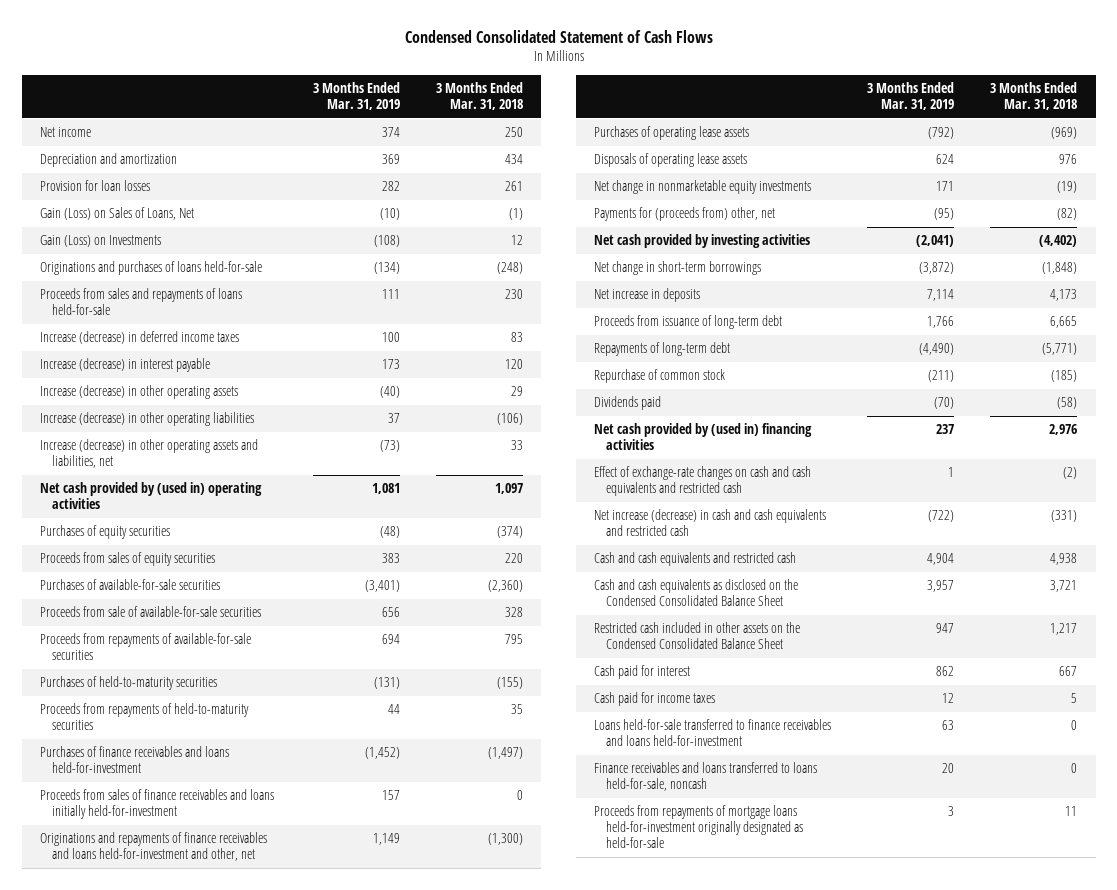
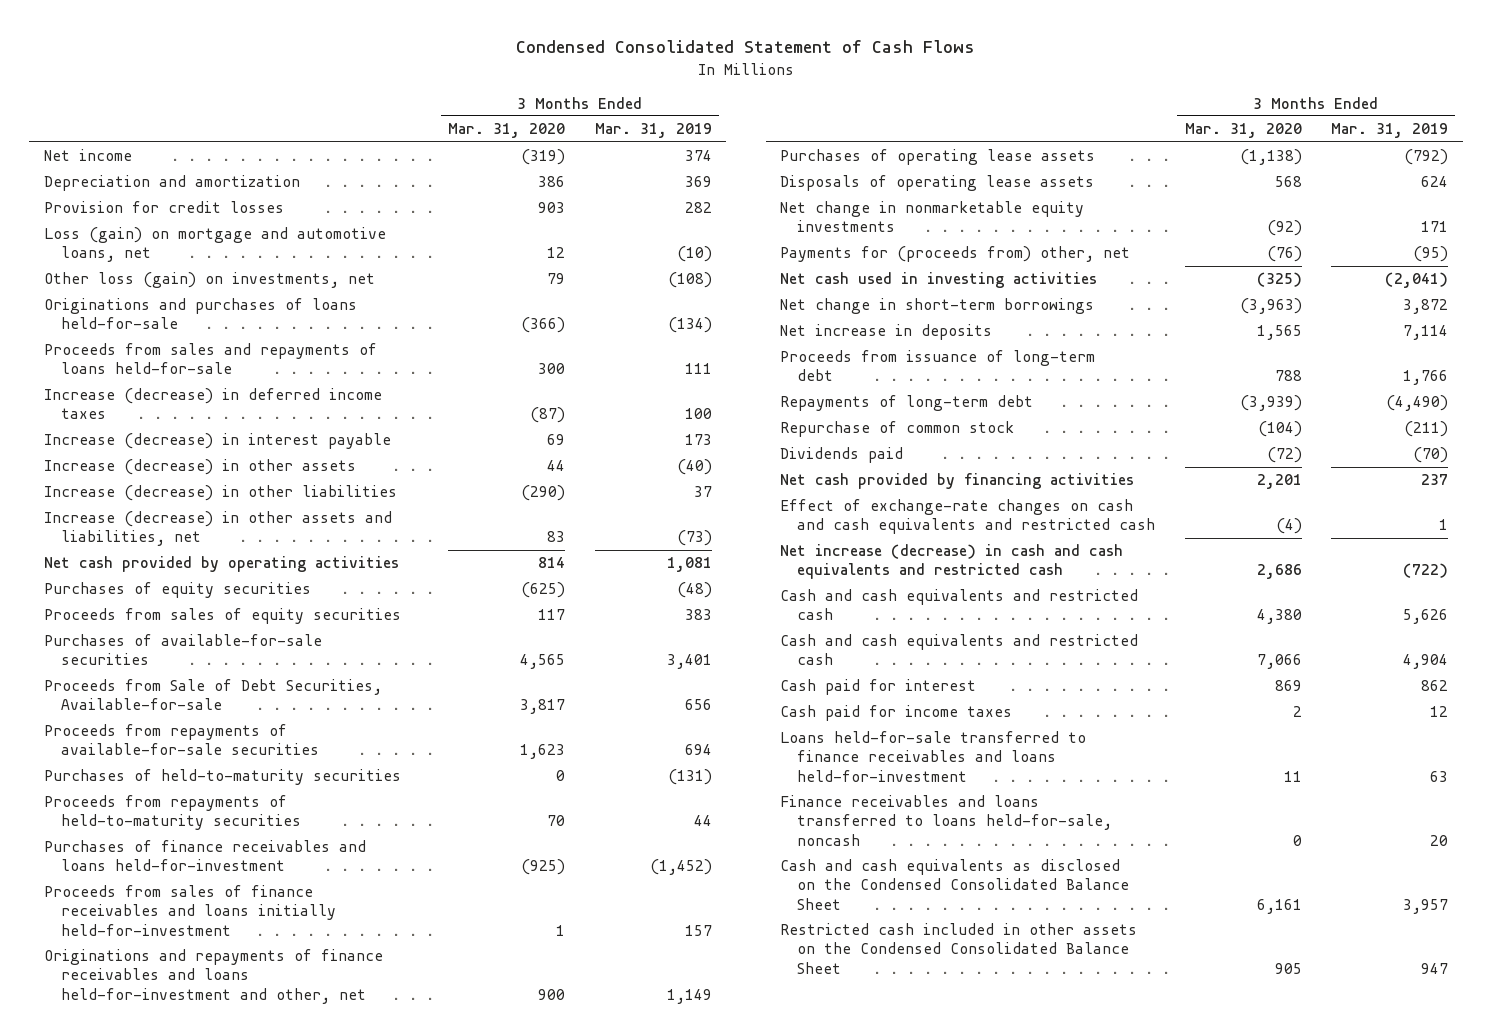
[436,82,524,111] 3 Months Ended Mar. 31, 2018 -> none
none -> [448,123,566,139] Mar. 31, 2020
[39,180,150,192] Provision for loan losses -> [43,201,284,214] Provision for credit losses
[39,207,194,221] Gain (Loss) on Sales of Loans, Net -> [43,227,386,263] Loss (gain) on mortgage and automotive loans, net
[39,235,161,248] Gain (Loss) on Investments -> [43,272,375,289] Other loss (gain) on investments, net
[39,385,238,400] Increase (decrease) in other operating assets -> [43,459,356,476] Increase (decrease) in other assets
[39,412,254,427] Increase (decrease) in other operating liabilities -> [43,485,397,502] Increase (decrease) in other liabilities
[39,439,258,469] Increase (decrease) in other operating assets and liabilities, net -> [43,511,392,547] Increase (decrease) in other assets and liabilities, net
[39,482,262,510] Net cash provided by (used in) operating activities -> [43,556,399,573] Net cash provided by operating activities
[365,580,401,593] (3,401) -> [666,654,712,670] 3,401
[39,606,261,618] Proceeds from sale of available-for-sale securities -> [43,679,382,711] Proceeds from Sale of Debt Securities, Available-for-sale
[593,234,810,249] Net cash provided by investing activities -> [780,272,1098,289] Net cash used in investing activities
[919,262,955,275] (3,872) -> [1403,299,1449,315] 3,872
[593,423,812,451] Net cash provided by (used in) financing activities -> [780,473,1135,490] Net cash provided by financing activities
none -> [780,589,1139,621] Cash and cash equivalents and restricted cash
[593,805,804,849] Proceeds from repayments of mortgage loans held-for-investment originally designated as held-for-sale -> none
[593,579,798,607] Cash and cash equivalents as disclosed on the Condensed Consolidated Balance Sheet -> [780,859,1130,910] Cash and cash equivalents as disclosed on the Condensed Consolidated Balance Sheet
[593,622,800,650] Restricted cash included in other assets on the Condensed Consolidated Balance Sheet -> [780,923,1138,974] Restricted cash included in other assets on the Condensed Consolidated Balance Sheet

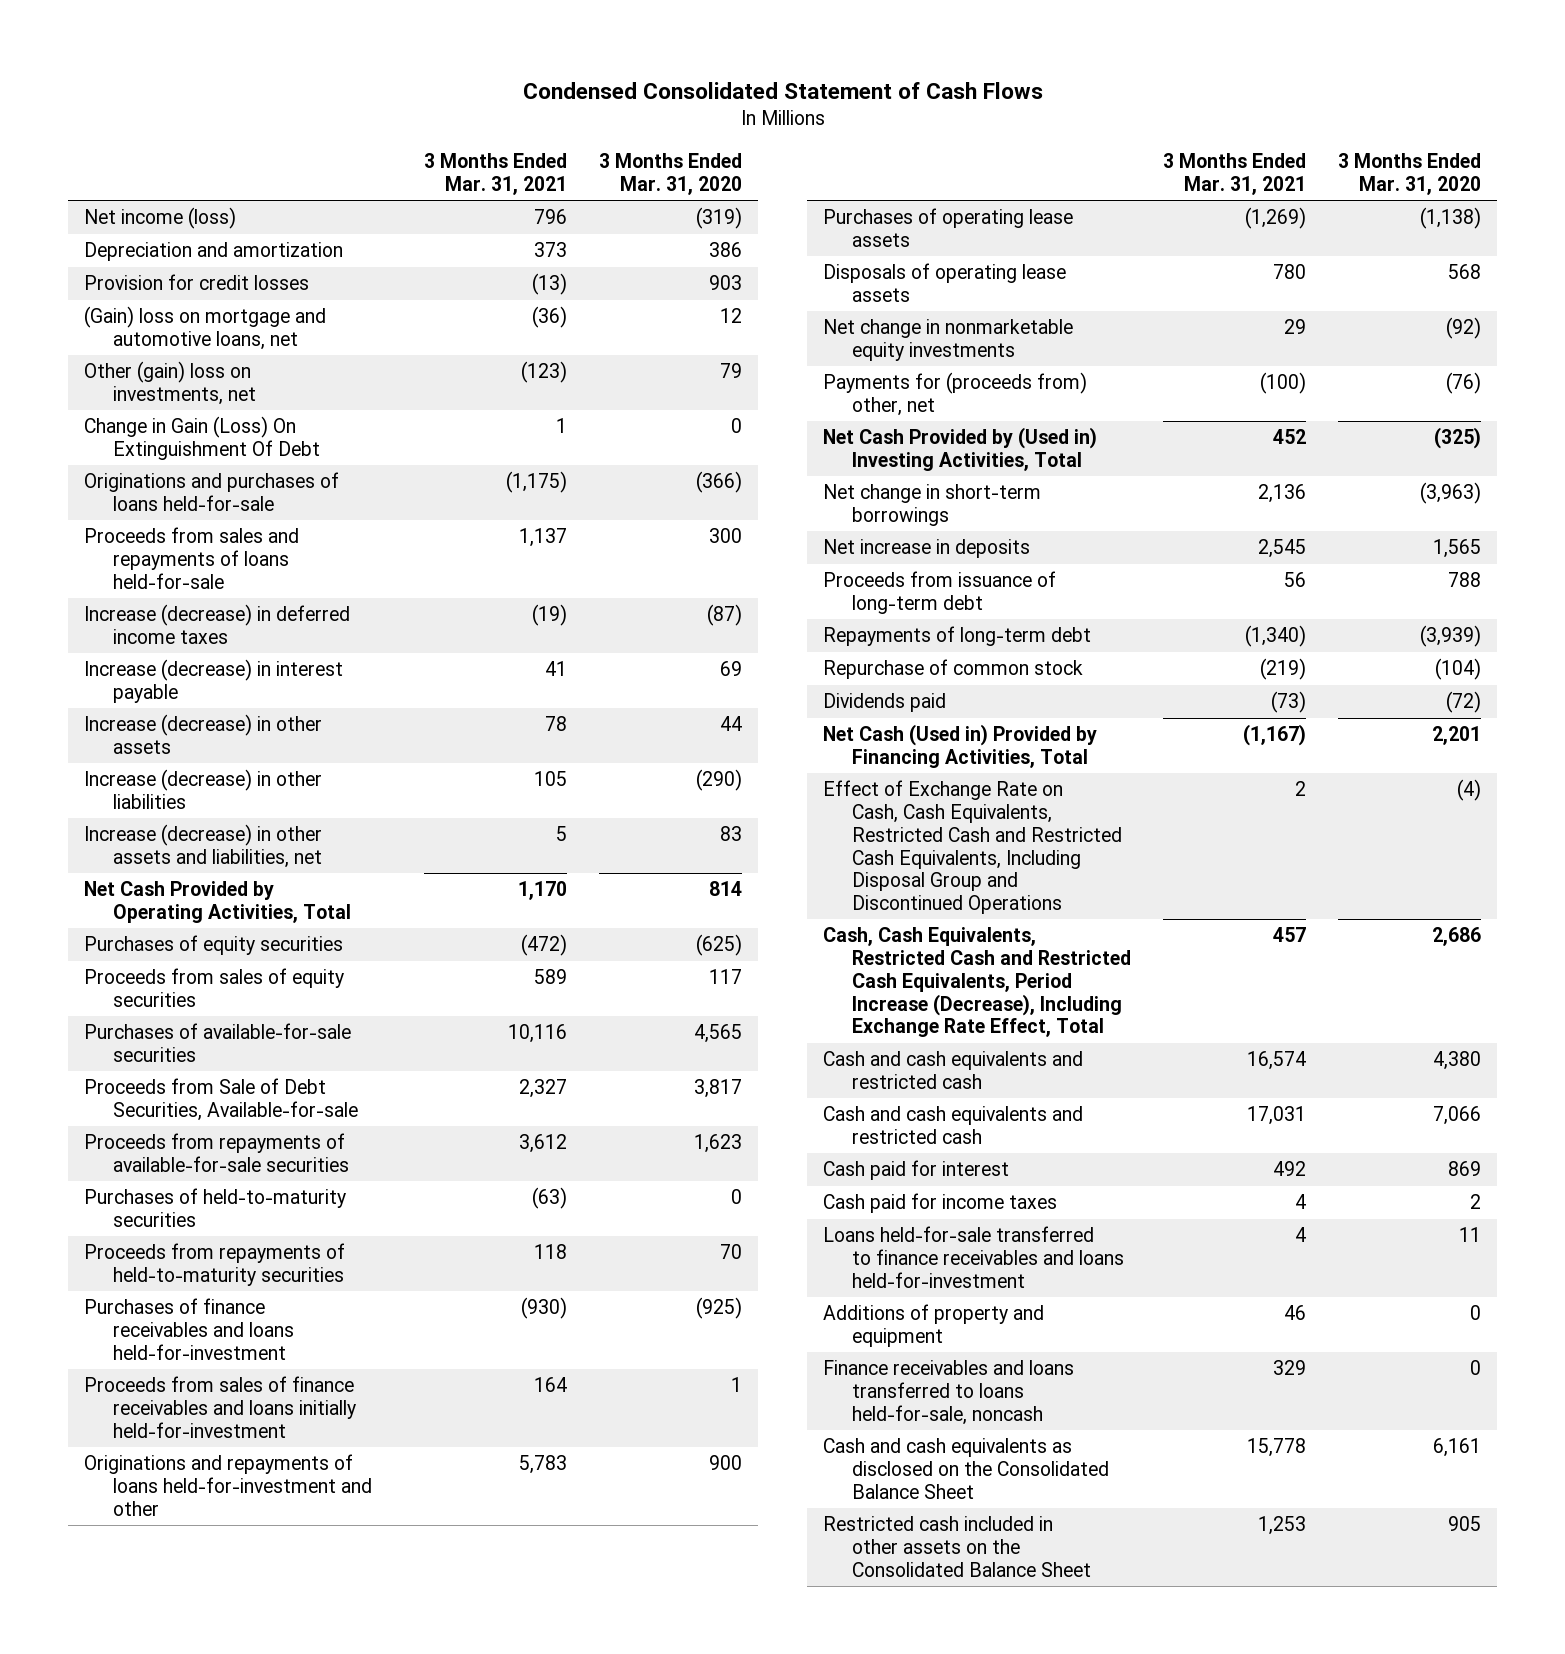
[594,123,712,139] Mar. 31, 2019 -> none
none -> [424,153,568,195] 3 Months Ended Mar. 31, 2021
[43,149,132,162] Net income -> [84,207,237,230] Net income (loss)
[43,227,386,263] Loss (gain) on mortgage and automotive loans, net -> [84,306,327,351] (Gain) loss on mortgage and automotive loans, net
[43,272,375,289] Other loss (gain) on investments, net -> [84,361,256,406] Other (gain) loss on investments, net
none -> [84,416,320,461] Change in Gain (Loss) On Extinguishment Of Debt
[43,556,399,573] Net cash provided by operating activities -> [84,881,351,924] Net Cash Provided by Operating Activities, Total
[43,949,383,1004] Originations and repayments of finance receivables and loans held-for-investment and other, net -> [84,1454,372,1516] Originations and repayments of loans held-for-investment and other
[780,272,1098,289] Net cash used in investing activities -> [823,427,1098,472] Net Cash Provided by (Used in) Investing Activities, Total
[780,473,1135,490] Net cash provided by financing activities -> [823,724,1098,769] Net Cash (Used in) Provided by Financing Activities, Total
[780,499,1156,535] Effect of exchange-rate changes on cash and cash equivalents and restricted cash -> [823,780,1122,915] Effect of Exchange Rate on Cash, Cash Equivalents, Restricted Cash and Restricted Cash Equivalents, Including Disposal Group and Discontinued Operations
[780,544,1124,580] Net increase (decrease) in cash and cash equivalents and restricted cash -> [823,927,1131,1038] Cash, Cash Equivalents, Restricted Cash and Restricted Cash Equivalents, Period Increase (Decrease), Including Exchange Rate Effect, Total
none -> [823,1304,1045,1348] Additions of property and equipment
[780,859,1130,910] Cash and cash equivalents as disclosed on the Condensed Consolidated Balance Sheet -> [823,1438,1109,1499] Cash and cash equivalents as disclosed on the Consolidated Balance Sheet
[780,923,1138,974] Restricted cash included in other assets on the Condensed Consolidated Balance Sheet -> [823,1516,1091,1577] Restricted cash included in other assets on the Consolidated Balance Sheet

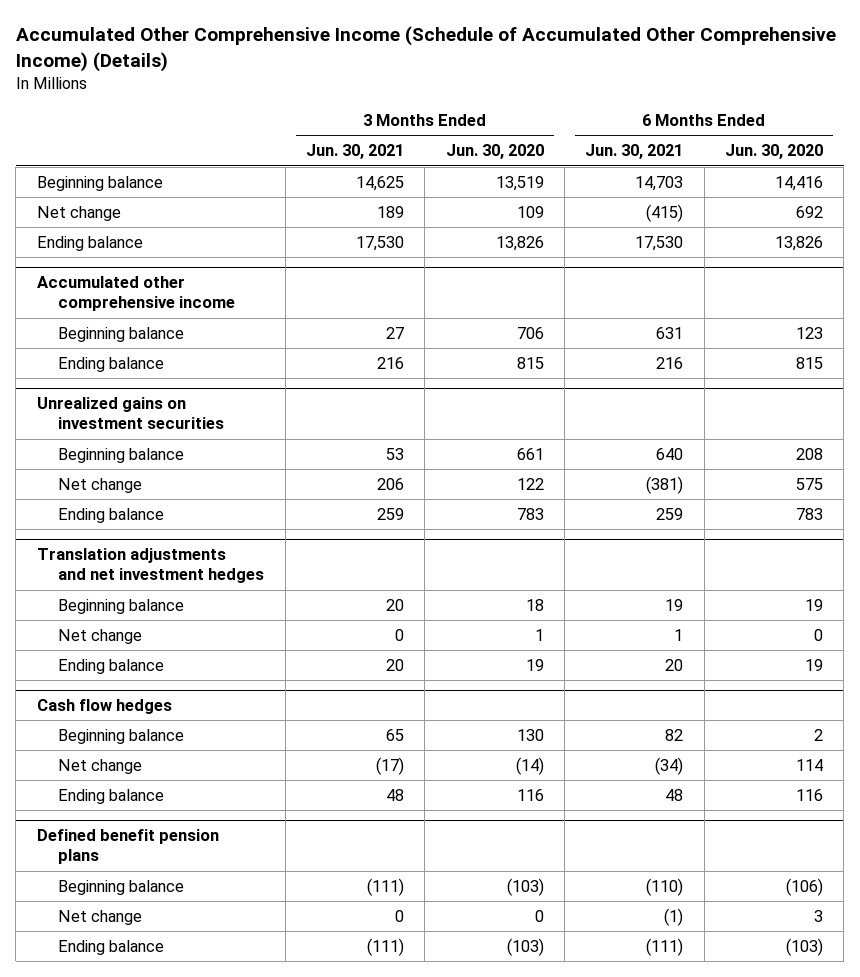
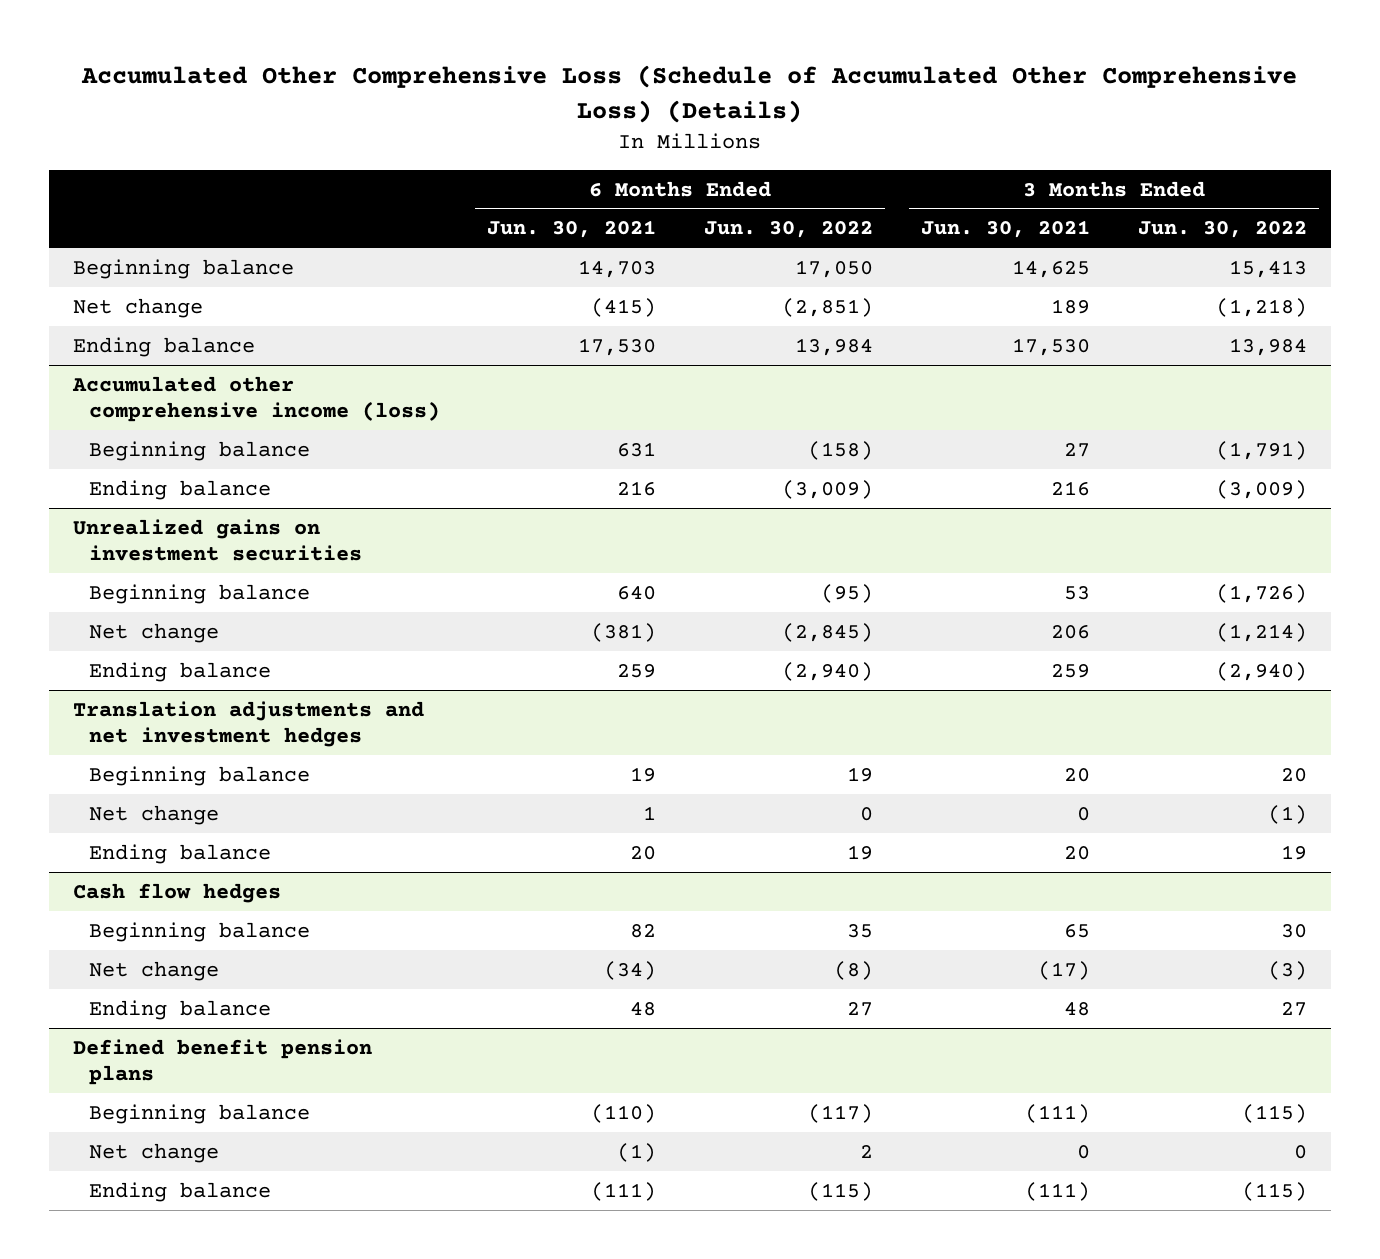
[15,26,836,72] Accumulated Other Comprehensive Income (Schedule of Accumulated Other Comprehensive Income) (Details) -> [80,65,1297,123] Accumulated Other Comprehensive Loss (Schedule of Accumulated Other Comprehensive Loss) (Details)
[445,144,544,160] Jun. 30, 2020 -> none
[724,144,823,160] Jun. 30, 2020 -> none
none -> [704,221,874,239] Jun. 30, 2022
none -> [1137,221,1307,239] Jun. 30, 2022
[36,276,236,312] Accumulated other comprehensive income -> [72,375,440,423] Accumulated other comprehensive income (loss)

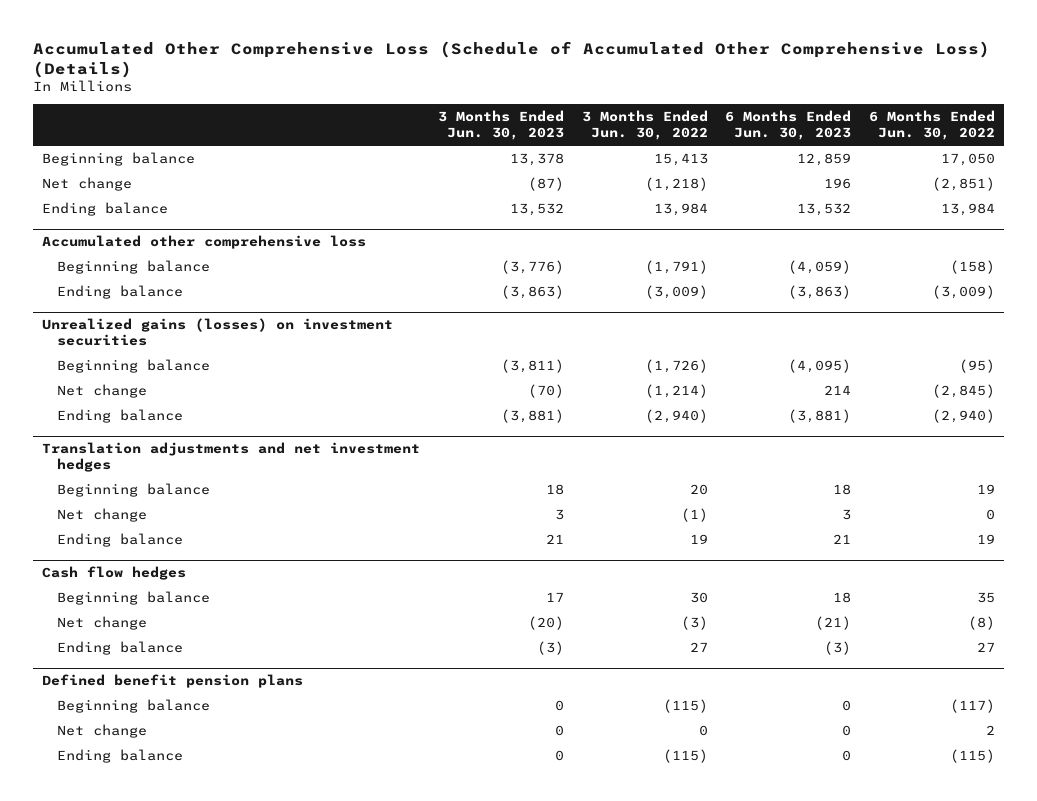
[487,220,657,239] Jun. 30, 2021 -> none
[921,220,1091,239] Jun. 30, 2021 -> none
none -> [438,110,565,141] 3 Months Ended Jun. 30, 2023
none -> [725,110,852,141] 6 Months Ended Jun. 30, 2023
[72,375,440,423] Accumulated other comprehensive income (loss) -> [42,235,367,250] Accumulated other comprehensive loss
[73,518,362,562] Unrealized gains on investment securities -> [42,318,394,347] Unrealized gains (losses) on investment securities

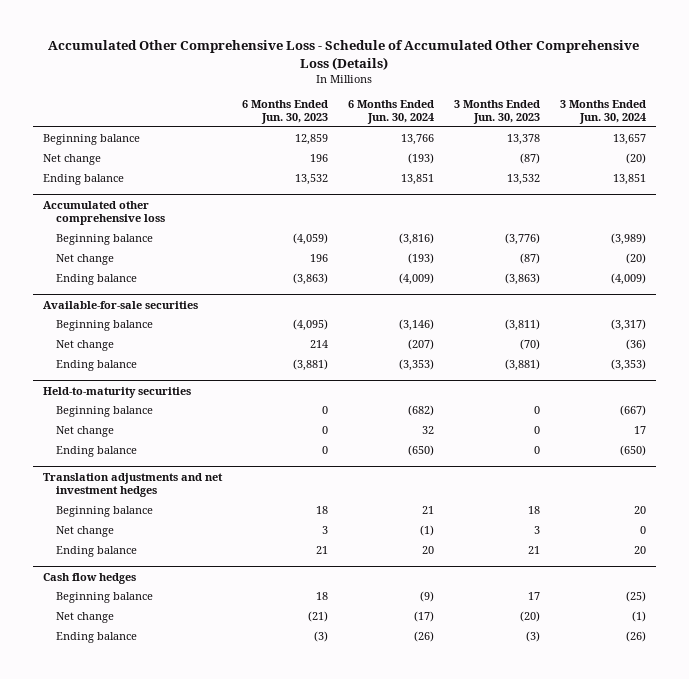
[33,40,991,78] Accumulated Other Comprehensive Loss (Schedule of Accumulated Other Comprehensive Loss) (Details) -> [48,40,640,70] Accumulated Other Comprehensive Loss - Schedule of Accumulated Other Comprehensive Loss (Details)
[581,110,708,141] 3 Months Ended Jun. 30, 2022 -> none
[869,110,996,141] 6 Months Ended Jun. 30, 2022 -> none
none -> [347,99,434,125] 6 Months Ended Jun. 30, 2024
none -> [559,99,646,125] 3 Months Ended Jun. 30, 2024
none -> [56,253,115,265] Net change
[42,318,394,347] Unrealized gains (losses) on investment securities -> [42,300,198,309] Available-for-sale securities
none -> [42,386,191,398] Held-to-maturity securities
none -> [56,405,154,417] Beginning balance
none -> [56,425,115,437] Net change
none -> [56,445,138,457] Ending balance
[42,674,304,689] Defined benefit pension plans -> none
[56,698,210,713] Beginning balance -> none
[56,723,147,738] Net change -> none
[56,748,183,763] Ending balance -> none

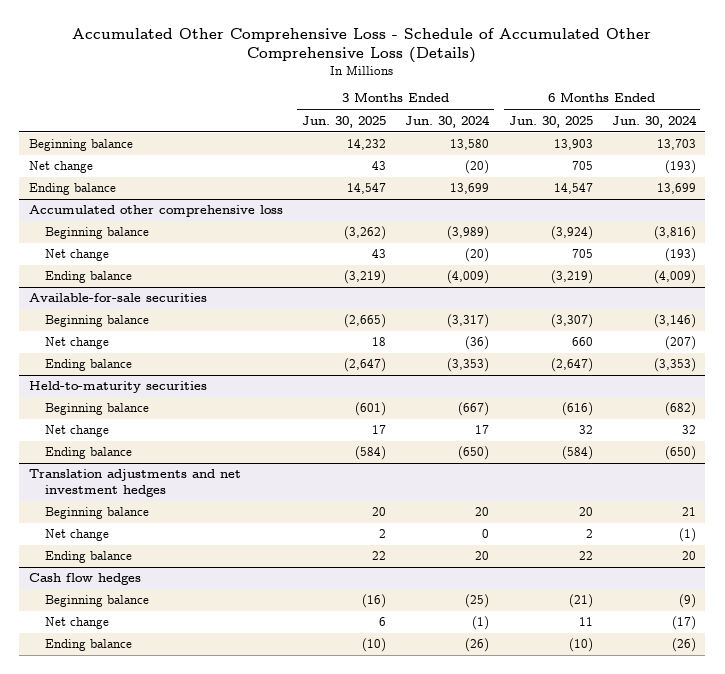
[241,99,328,125] 6 Months Ended Jun. 30, 2023 -> none
[453,99,540,125] 3 Months Ended Jun. 30, 2023 -> none
none -> [302,115,387,128] Jun. 30, 2025
none -> [508,115,593,128] Jun. 30, 2025
[400,133,434,145] 13,766 -> [656,139,696,151] 13,703
[612,133,646,145] 13,657 -> [450,139,490,151] 13,580
[400,173,434,185] 13,851 -> [656,183,696,195] 13,699
[612,173,646,185] 13,851 -> [450,183,490,195] 13,699

